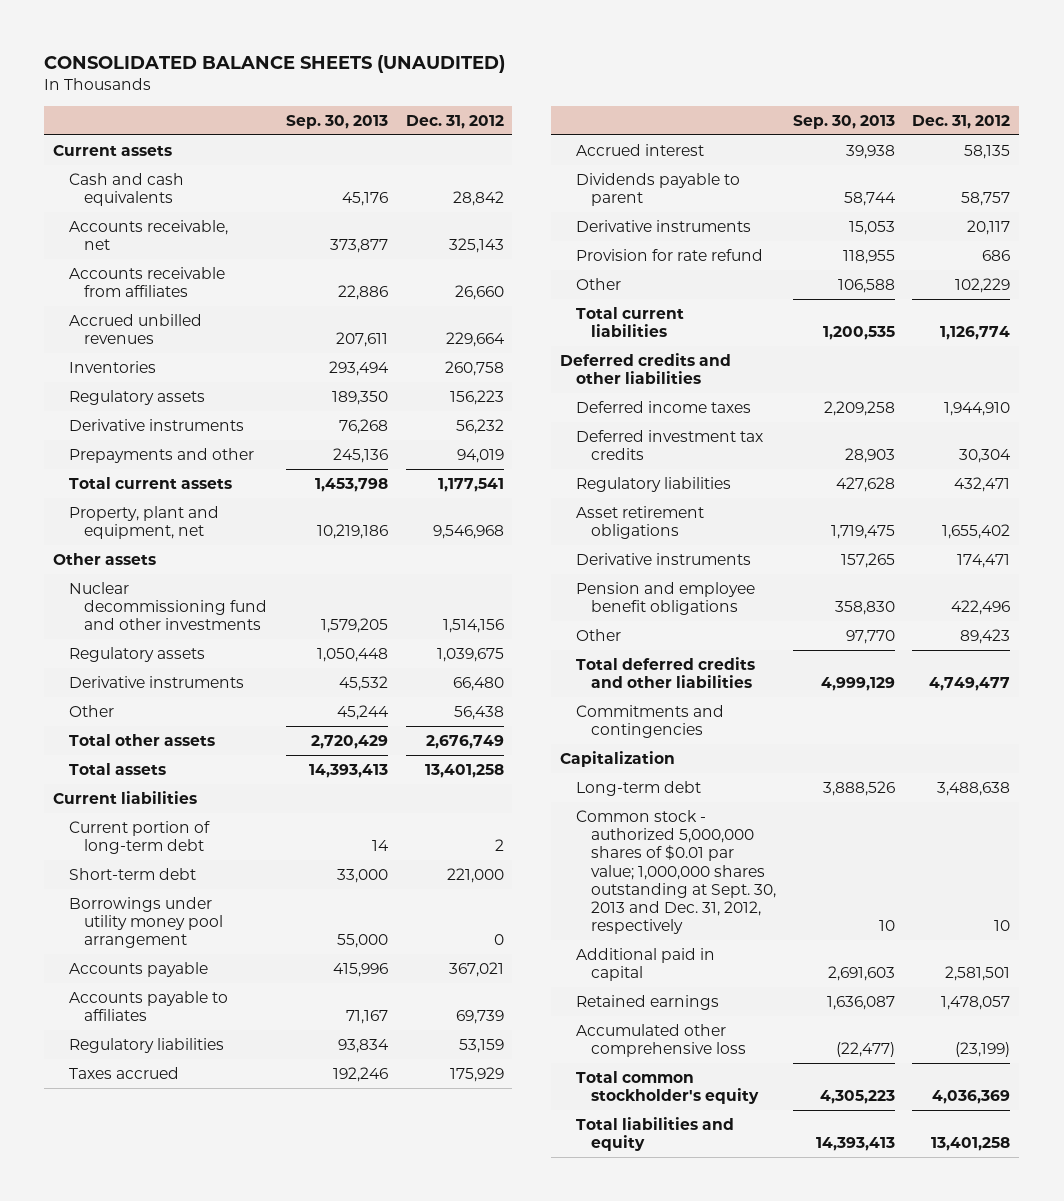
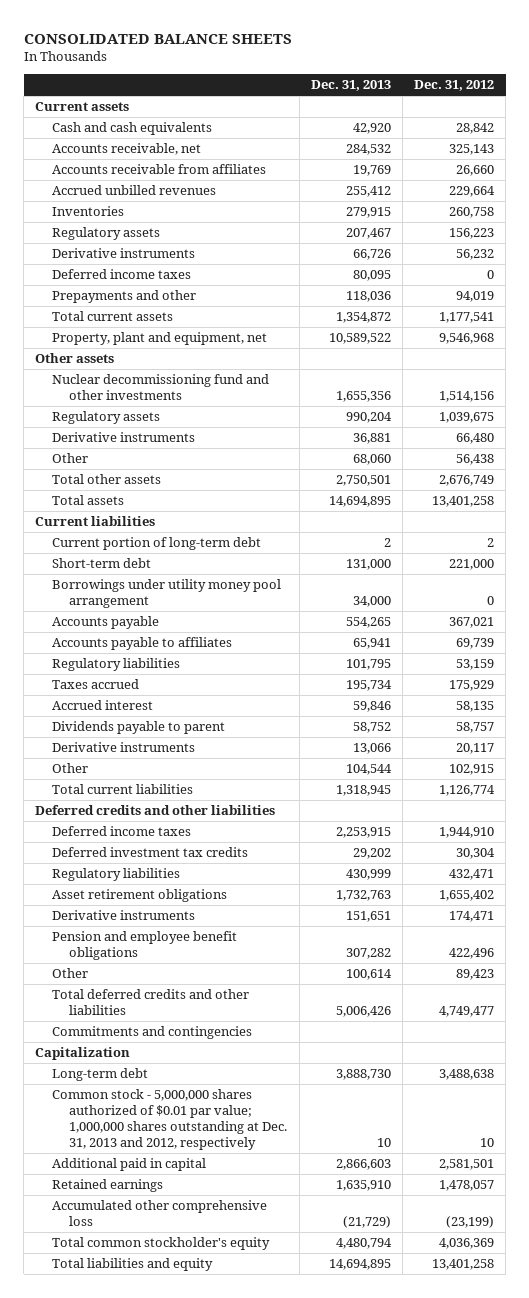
[44,54,506,73] CONSOLIDATED BALANCE SHEETS (UNAUDITED) -> [23,33,292,44] CONSOLIDATED BALANCE SHEETS
[286,114,389,129] Sep. 30, 2013 -> none
none -> [310,80,391,92] Dec. 31, 2013
none -> [52,269,192,280] Deferred income taxes
[575,249,763,262] Provision for rate refund -> none
[955,278,1011,294] 102,229 -> [449,764,495,776] 102,915
[575,810,777,934] Common stock - authorized 5,000,000 shares of $0.01 par value; 1,000,000 shares outstanding at Sept. 30, 2013 and Dec. 31, 2012, respectively -> [52,1089,288,1150] Common stock - 5,000,000 shares authorized of $0.01 par value; 1,000,000 shares outstanding at Dec. 31, 2013 and 2012, respectively

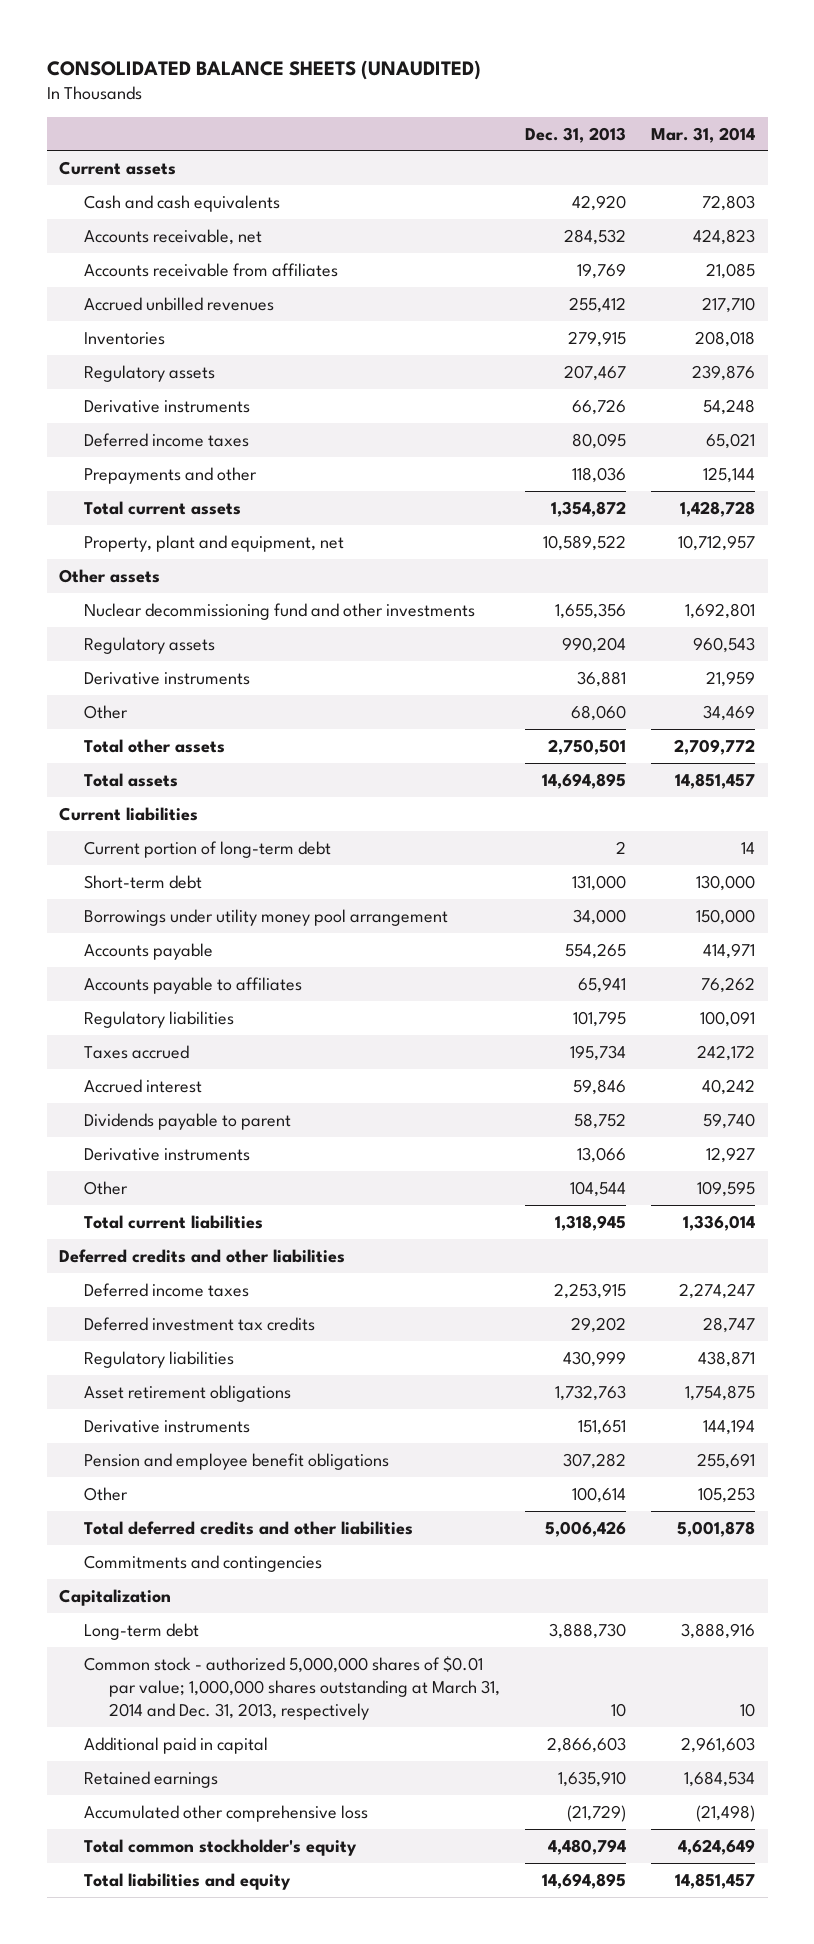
[23,33,292,44] CONSOLIDATED BALANCE SHEETS -> [46,59,481,80] CONSOLIDATED BALANCE SHEETS (UNAUDITED)
[414,80,495,92] Dec. 31, 2012 -> none
none -> [651,126,756,143] Mar. 31, 2014
[52,1089,288,1150] Common stock - 5,000,000 shares authorized of $0.01 par value; 1,000,000 shares outstanding at Dec. 31, 2013 and 2012, respectively -> [83,1655,500,1721] Common stock - authorized 5,000,000 shares of $0.01 par value; 1,000,000 shares outstanding at March 31, 2014 and Dec. 31, 2013, respectively

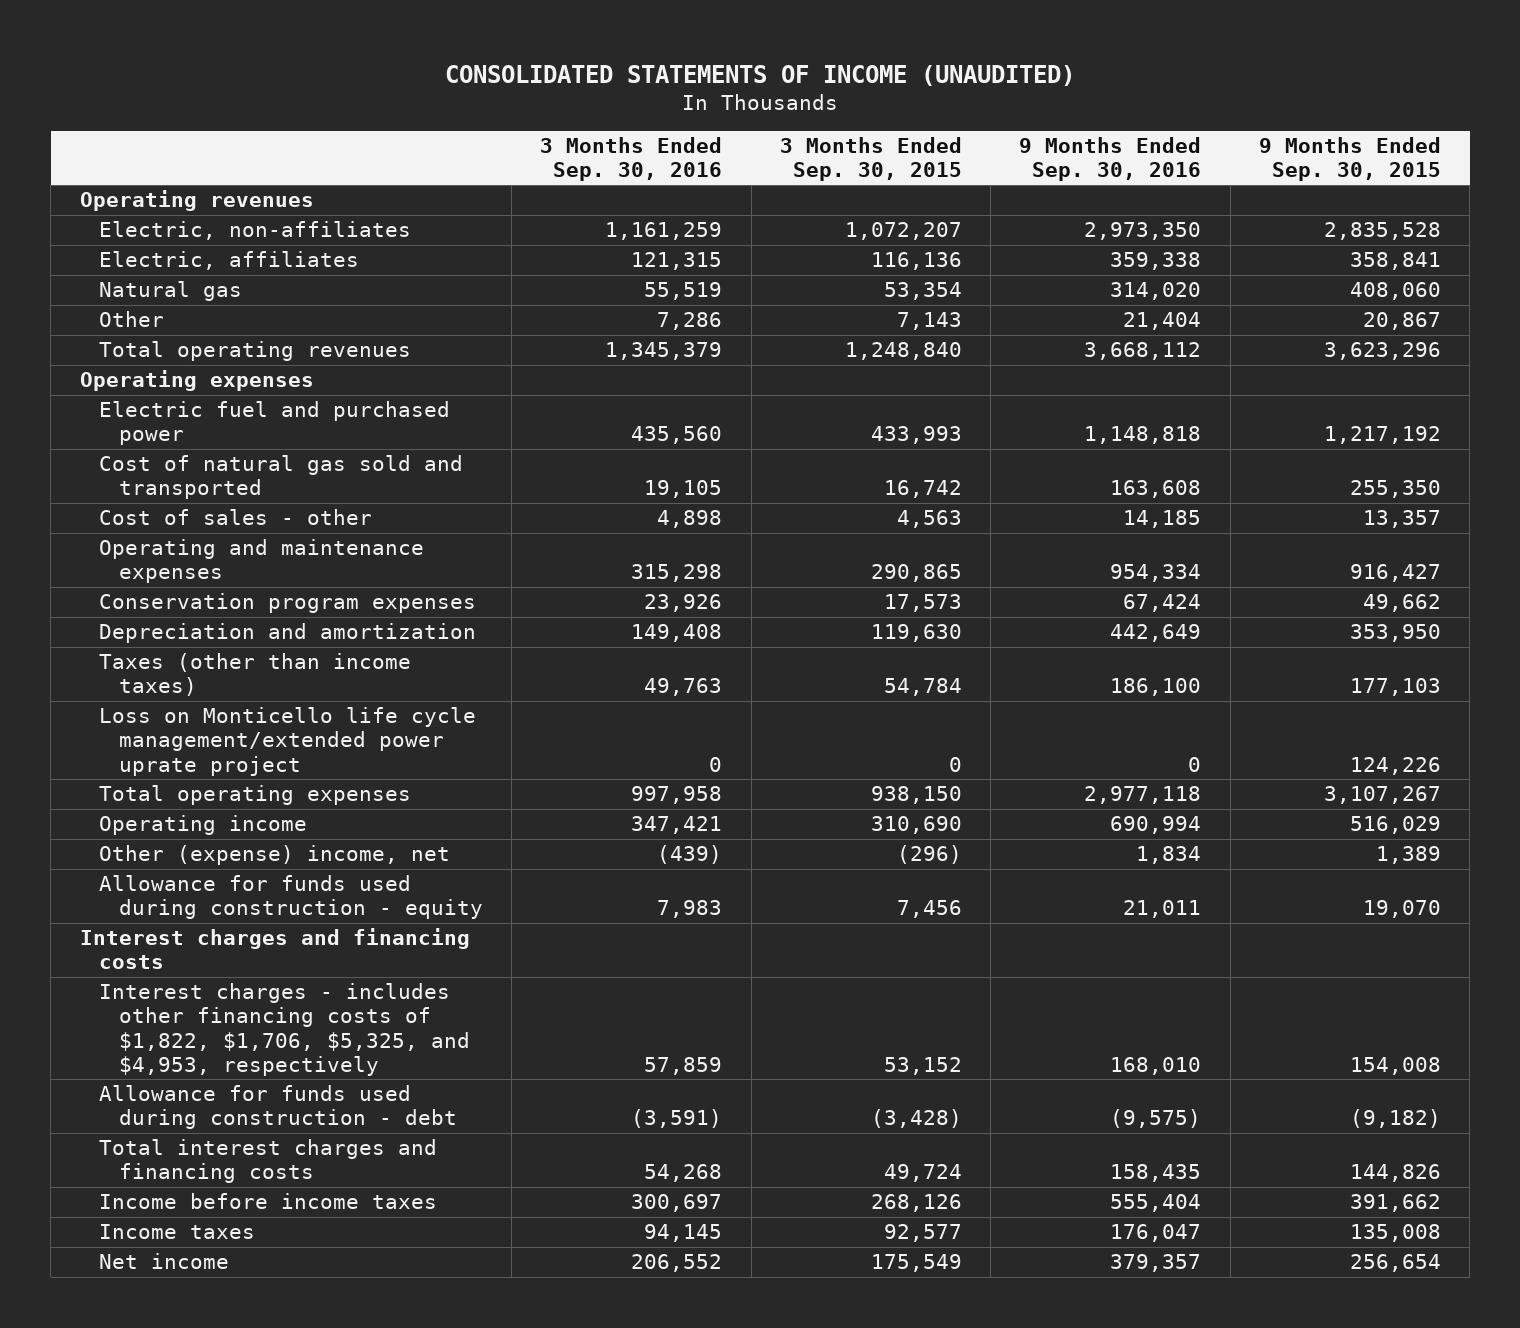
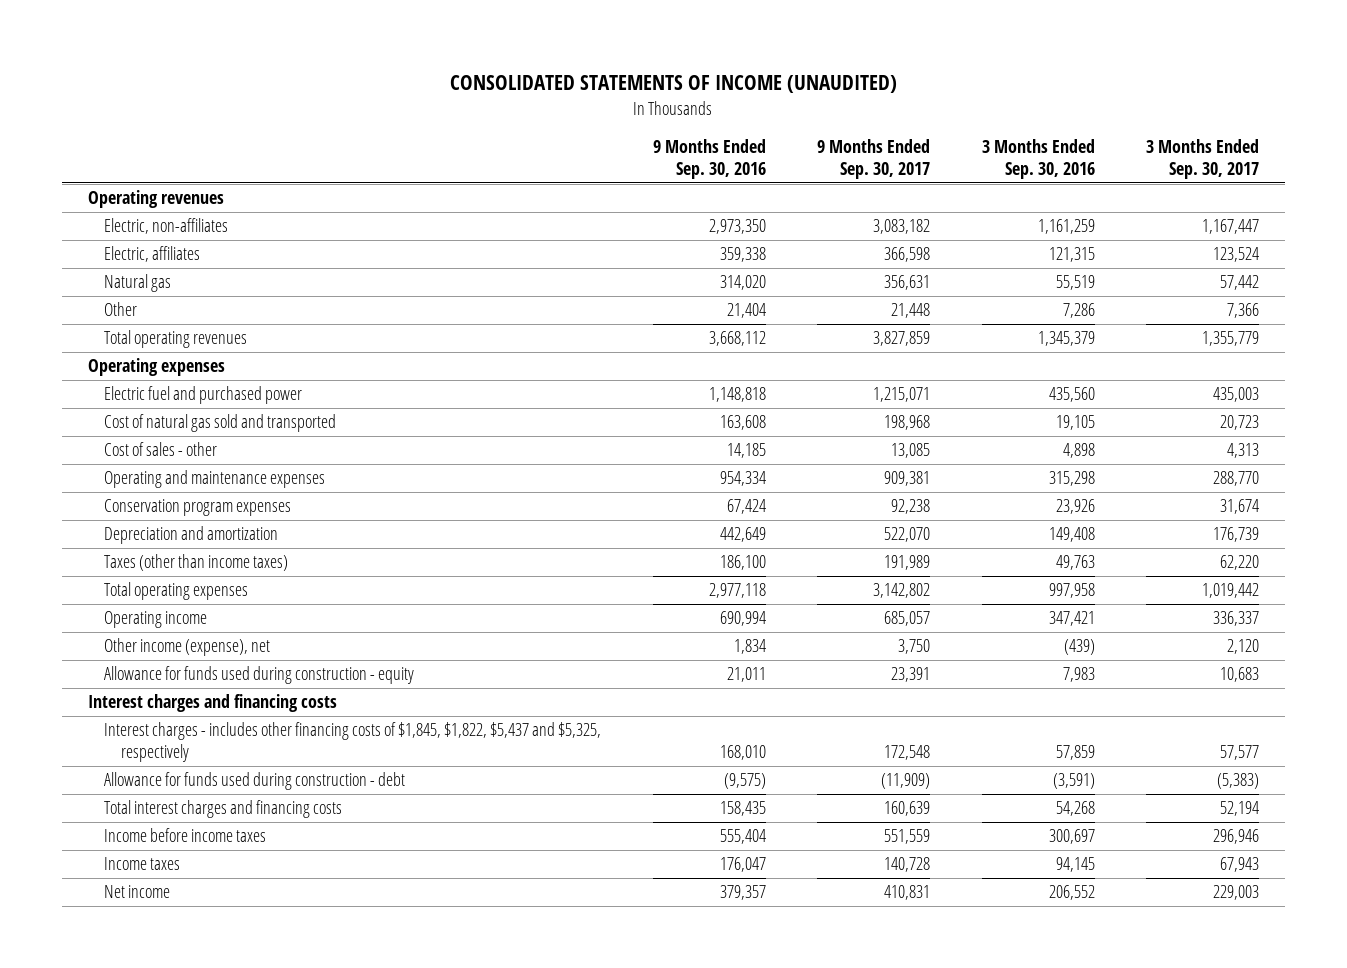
[779,136,962,182] 3 Months Ended Sep. 30, 2015 -> none
[1258,136,1441,182] 9 Months Ended Sep. 30, 2015 -> none
none -> [817,139,931,180] 9 Months Ended Sep. 30, 2017
none -> [1146,139,1260,180] 3 Months Ended Sep. 30, 2017
[99,707,477,776] Loss on Monticello life cycle management/extended power uprate project -> none
[99,845,451,866] Other (expense) income, net -> [104,638,271,657] Other income (expense), net
[99,983,470,1076] Interest charges - includes other financing costs of $1,822, $1,706, $5,325, and $4,953, respectively -> [104,722,602,763] Interest charges - includes other financing costs of $1,845, $1,822, $5,437 and $5,325, respectively

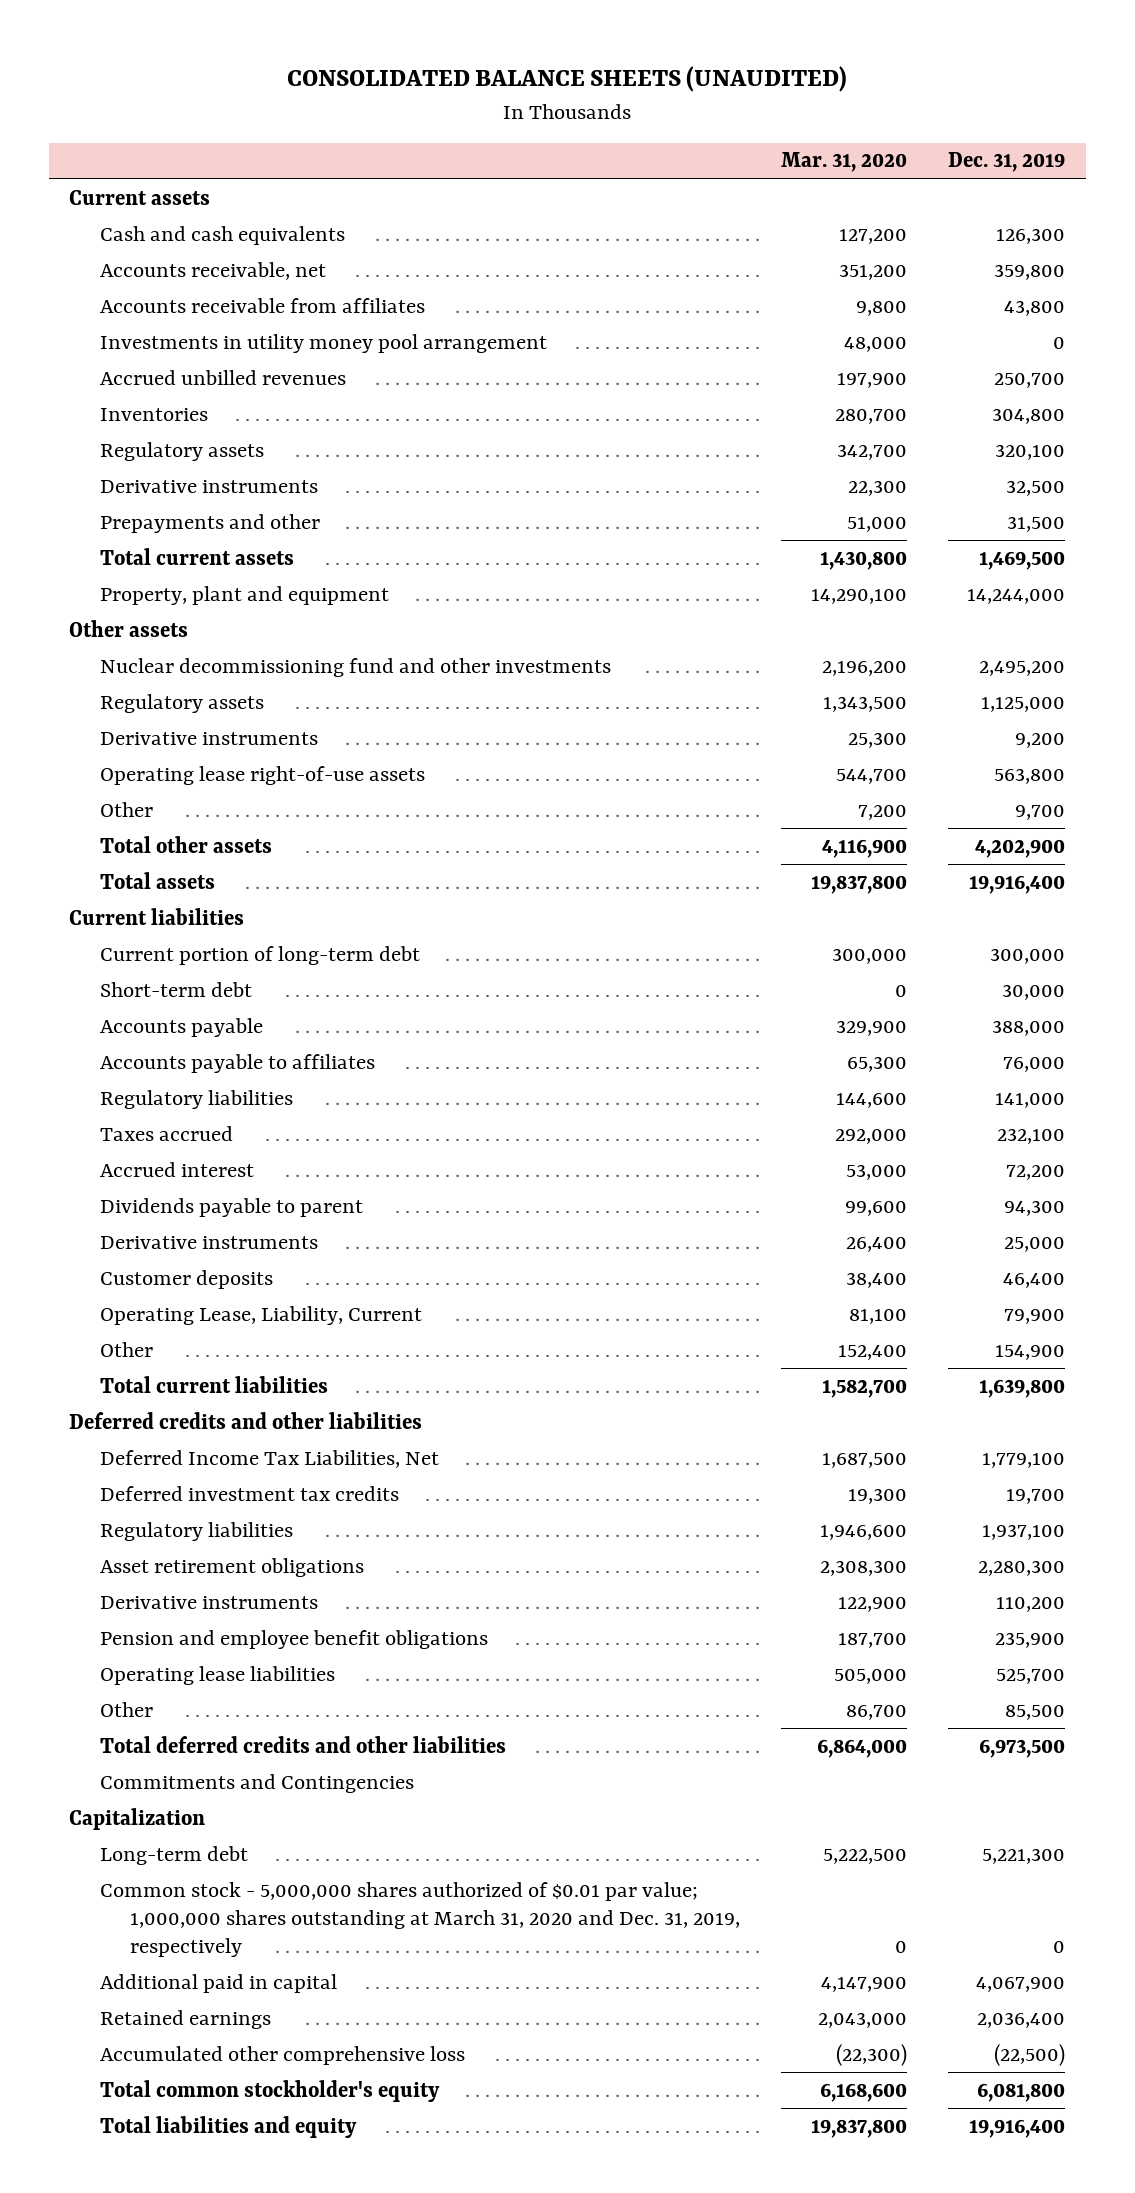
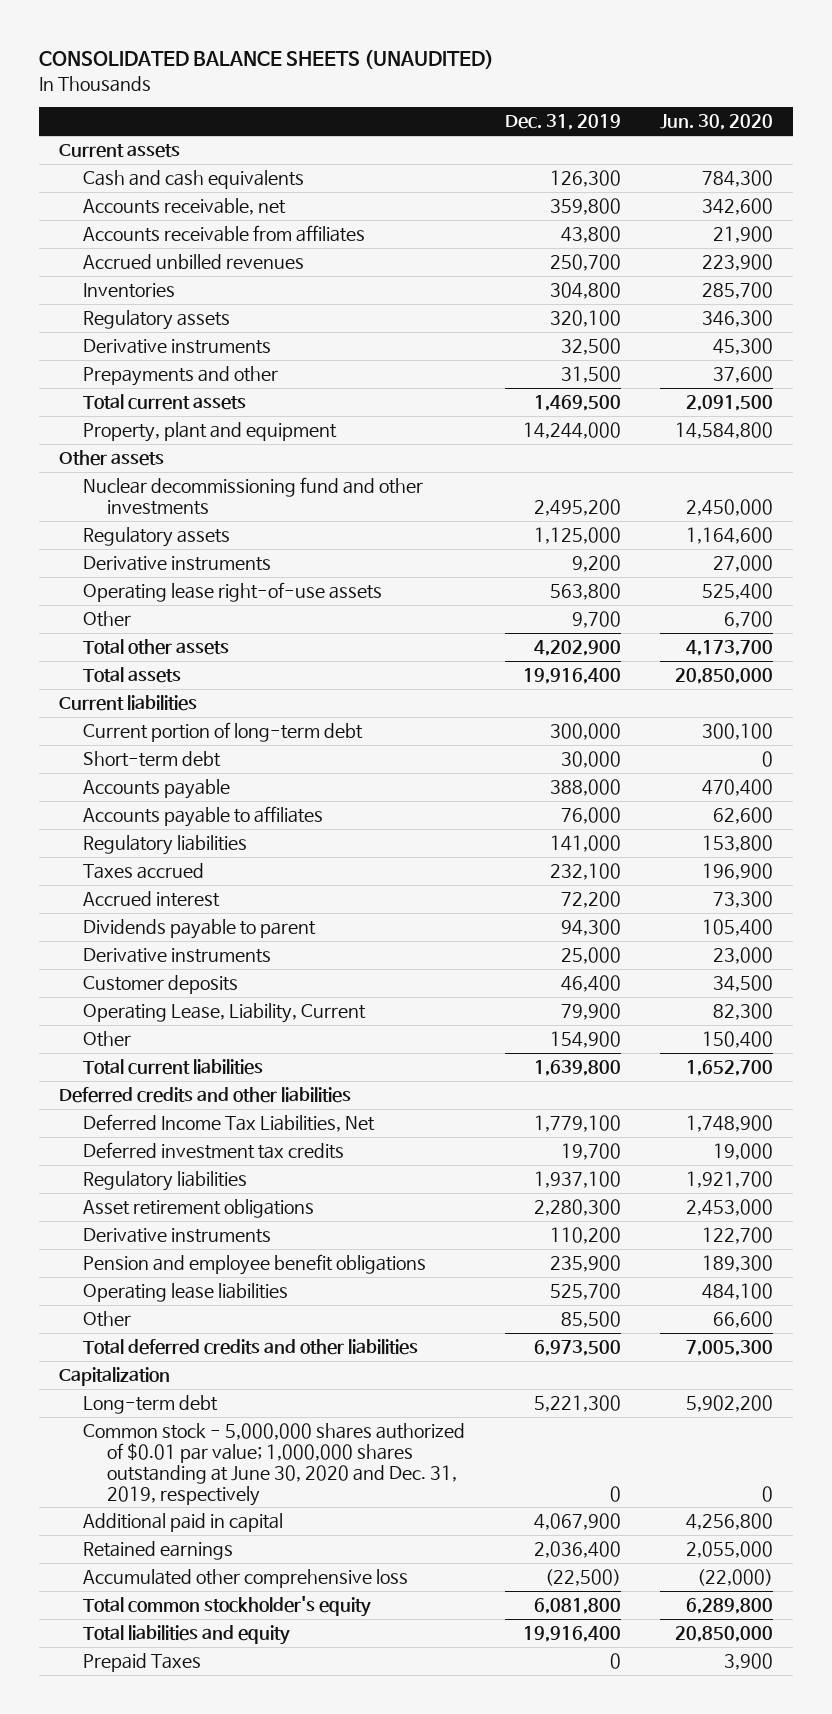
[780,152,907,173] Mar. 31, 2020 -> none
none -> [660,114,774,131] Jun. 30, 2020
[99,333,547,353] Investments in utility money pool arrangement -> none
[99,1773,414,1793] Commitments and Contingencies -> none
[99,1881,740,1957] Common stock - 5,000,000 shares authorized of $0.01 par value; 1,000,000 shares outstanding at March 31, 2020 and Dec. 31, 2019, respectively -> [82,1423,465,1506] Common stock - 5,000,000 shares authorized of $0.01 par value; 1,000,000 shares outstanding at June 30, 2020 and Dec. 31, 2019, respectively
none -> [82,1653,201,1673] Prepaid Taxes

